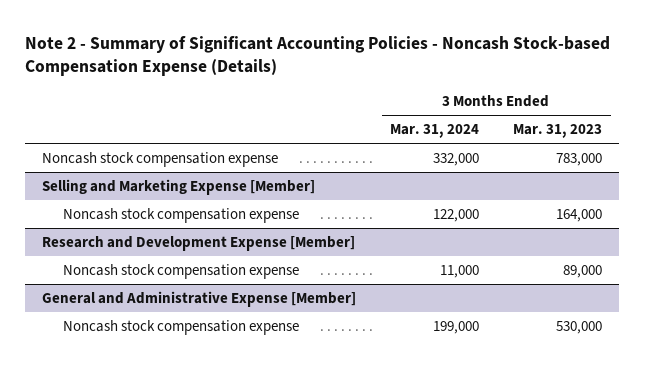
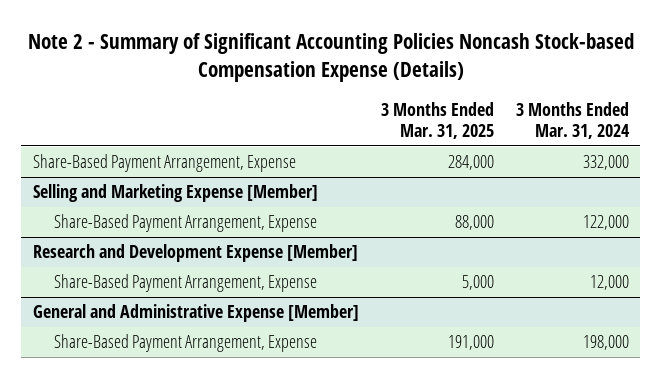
[25,35,611,77] Note 2 - Summary of Significant Accounting Policies - Noncash Stock-based Compensation Expense (Details) -> [27,33,634,82] Note 2 - Summary of Significant Accounting Policies Noncash Stock-based Compensation Expense (Details)
[513,124,603,139] Mar. 31, 2023 -> none
none -> [380,101,494,140] 3 Months Ended Mar. 31, 2025
[42,151,279,167] Noncash stock compensation expense -> [32,154,296,173] Share-Based Payment Arrangement, Expense
[63,207,300,223] Noncash stock compensation expense -> [54,214,318,233] Share-Based Payment Arrangement, Expense
[63,263,300,279] Noncash stock compensation expense -> none
none -> [54,274,318,293] Share-Based Payment Arrangement, Expense
[63,319,300,335] Noncash stock compensation expense -> none
none -> [54,334,318,353] Share-Based Payment Arrangement, Expense

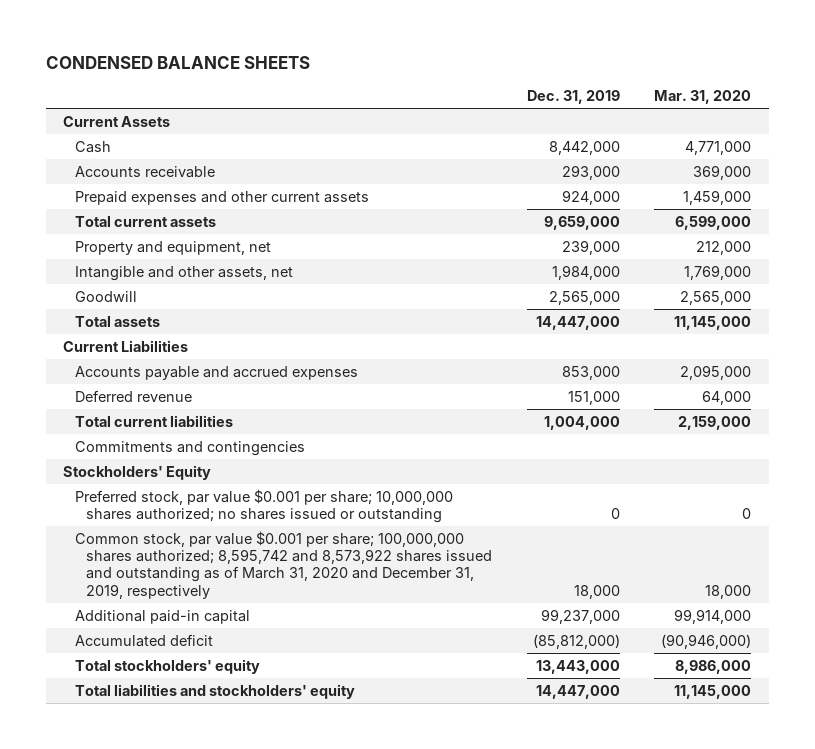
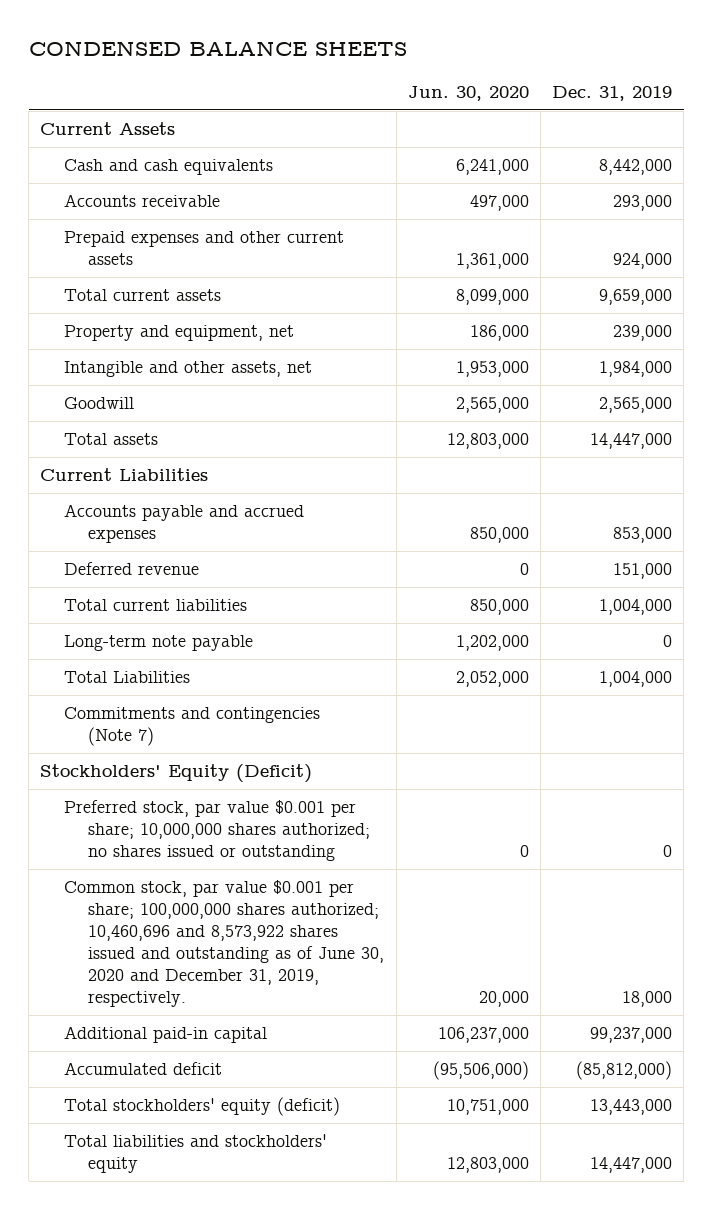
[654,90,752,105] Mar. 31, 2020 -> none
none -> [407,85,529,101] Jun. 30, 2020
[74,140,111,153] Cash -> [64,159,274,176] Cash and cash equivalents
none -> [64,635,254,652] Long-term note payable
none -> [64,671,191,684] Total Liabilities
[74,440,305,456] Commitments and contingencies -> [64,707,321,747] Commitments and contingencies (Note 7)
[63,464,212,480] Stockholders' Equity -> [40,764,313,784] Stockholders' Equity (Deficit)
[74,530,493,599] Common stock, par value $0.001 per share; 100,000,000 shares authorized; 8,595,742 and 8,573,922 shares issued and outstanding as of March 31, 2020 and December 31, 2019, respectively -> [64,880,385,1008] Common stock, par value $0.001 per share; 100,000,000 shares authorized; 10,460,696 and 8,573,922 shares issued and outstanding as of June 30, 2020 and December 31, 2019, respectively.
[74,658,260,674] Total stockholders' equity -> [64,1097,341,1117] Total stockholders' equity (deficit)

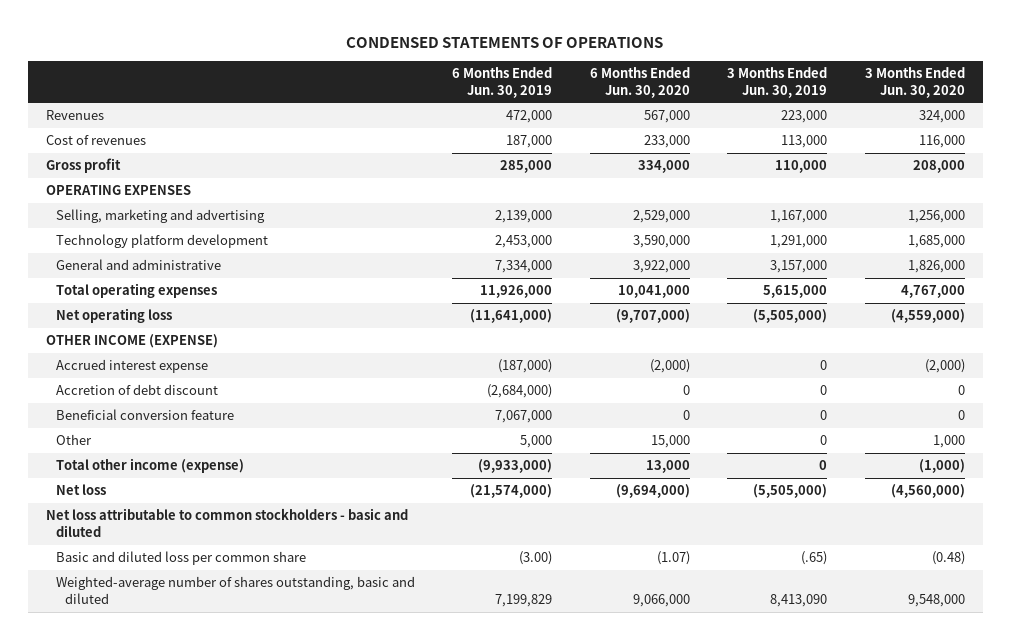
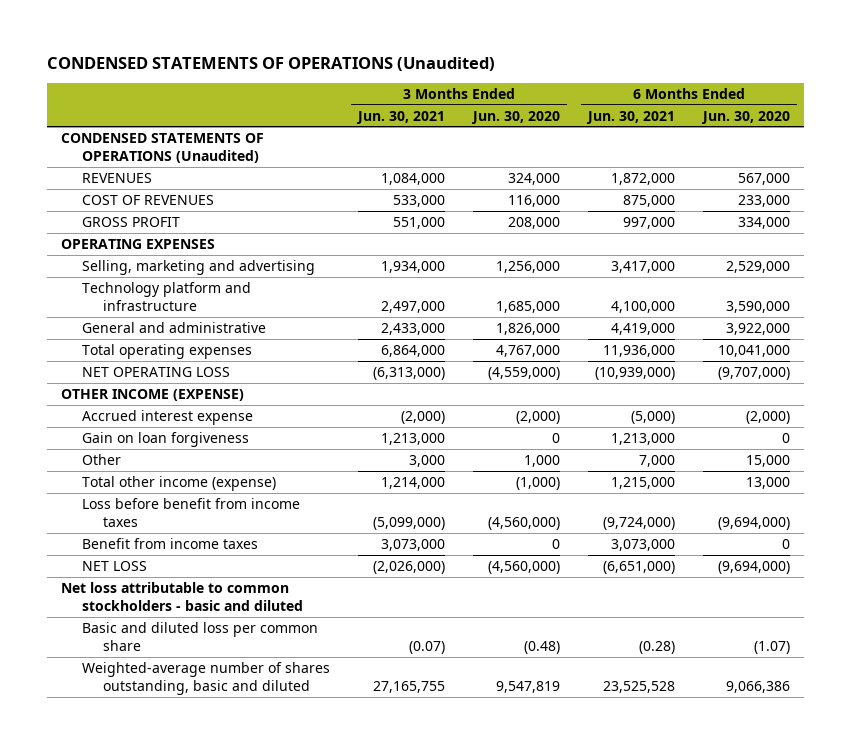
[346,36,664,48] CONDENSED STATEMENTS OF OPERATIONS -> [46,56,495,71] CONDENSED STATEMENTS OF OPERATIONS (Unaudited)
[452,67,553,98] 6 Months Ended Jun. 30, 2019 -> none
[727,67,828,98] 3 Months Ended Jun. 30, 2019 -> none
none -> [355,110,445,124] Jun. 30, 2021
none -> [586,110,676,124] Jun. 30, 2021
none -> [60,132,264,164] CONDENSED STATEMENTS OF OPERATIONS (Unaudited)
[46,110,105,121] Revenues -> [81,172,152,183] REVENUES
[46,135,147,146] Cost of revenues -> [81,194,214,205] COST OF REVENUES
[46,158,122,174] Gross profit -> [81,216,180,227] GROSS PROFIT
[55,234,268,249] Technology platform development -> [81,281,251,312] Technology platform and infrastructure
[55,308,172,324] Net operating loss -> [81,366,230,377] NET OPERATING LOSS
[55,384,218,396] Accretion of debt discount -> none
[55,409,234,421] Beneficial conversion feature -> none
none -> [81,431,249,447] Gain on loan forgiveness
none -> [81,497,300,528] Loss before benefit from income taxes
none -> [81,537,258,549] Benefit from income taxes
[55,484,106,496] Net loss -> [81,560,147,571] NET LOSS
[632,593,690,607] 9,066,000 -> [726,681,791,694] 9,066,386
[907,593,965,607] 9,548,000 -> [496,681,561,694] 9,547,819

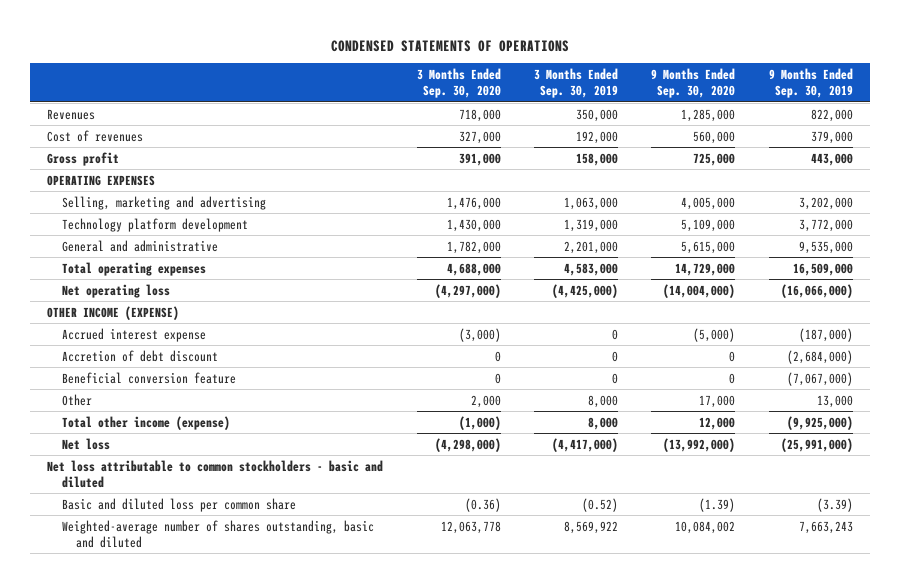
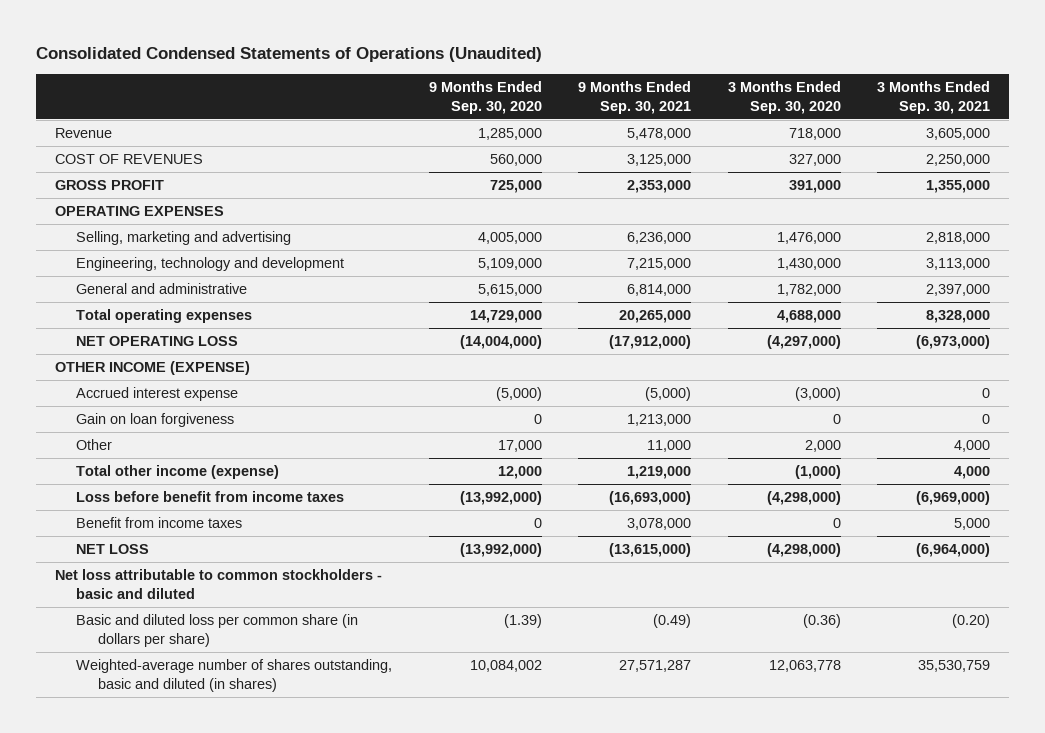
[331,39,570,52] CONDENSED STATEMENTS OF OPERATIONS -> [36,47,543,63] Consolidated Condensed Statements of Operations (Unaudited)
[534,68,619,99] 3 Months Ended Sep. 30, 2019 -> none
[768,68,853,99] 9 Months Ended Sep. 30, 2019 -> none
none -> [578,81,692,114] 9 Months Ended Sep. 30, 2021
none -> [877,81,991,114] 3 Months Ended Sep. 30, 2021
[47,108,96,120] Revenues -> [54,128,112,139] Revenue
[47,129,144,142] Cost of revenues -> [54,154,203,165] COST OF REVENUES
[47,151,120,166] Gross profit -> [54,180,164,191] GROSS PROFIT
[61,217,248,232] Technology platform development -> [76,257,345,272] Engineering, technology and development
[61,283,170,298] Net operating loss -> [76,336,239,347] NET OPERATING LOSS
[61,349,218,362] Accretion of debt discount -> none
[61,371,236,384] Beneficial conversion feature -> none
none -> [76,413,235,428] Gain on loan forgiveness
none -> [76,491,345,503] Loss before benefit from income taxes
none -> [76,517,243,529] Benefit from income taxes
[61,437,110,450] Net loss -> [76,544,150,555] NET LOSS
[61,497,296,512] Basic and diluted loss per common share -> [76,614,359,647] Basic and diluted loss per common share (in dollars per share)
[61,519,374,548] Weighted-average number of shares outstanding, basic and diluted -> [76,659,393,692] Weighted-average number of shares outstanding, basic and diluted (in shares)

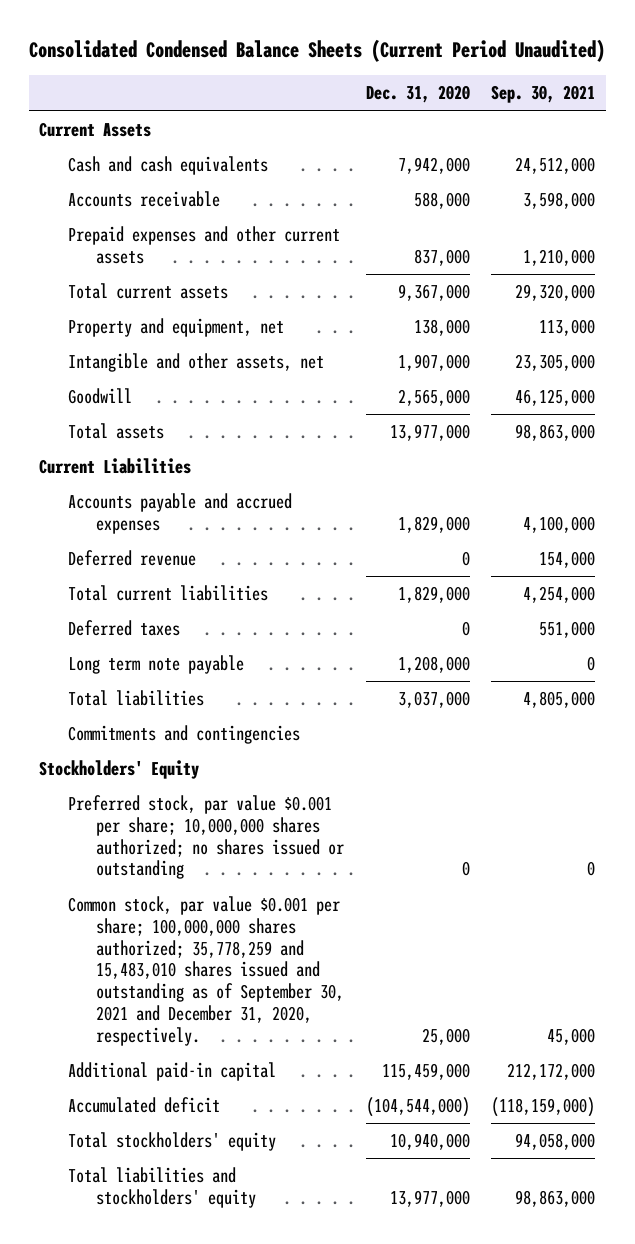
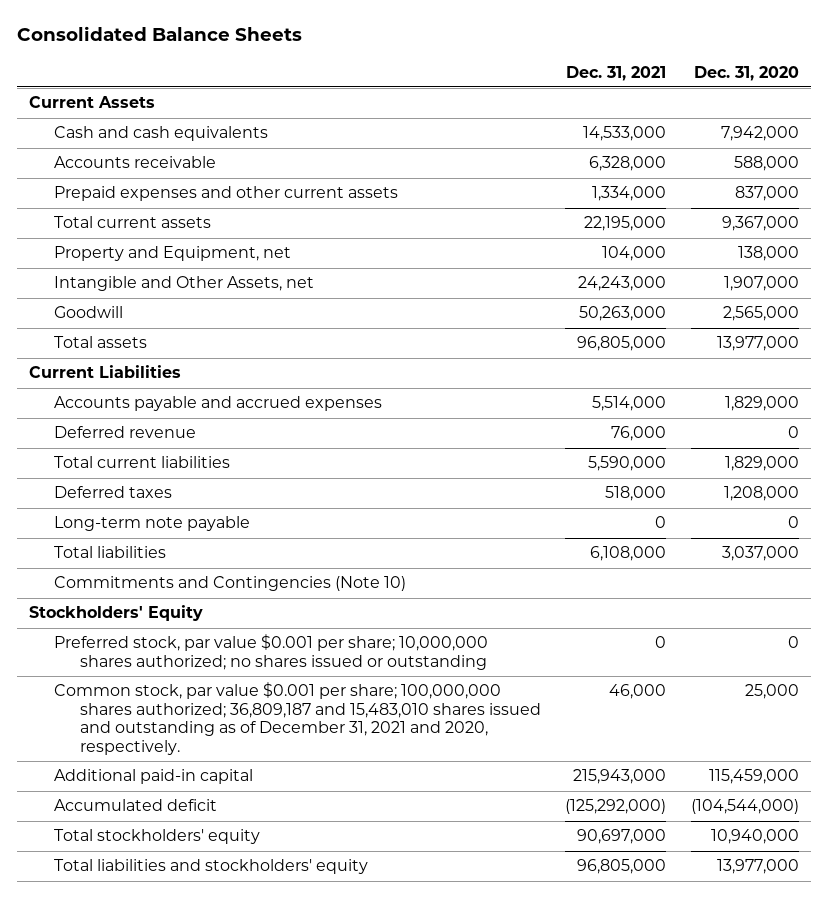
[28,38,605,62] Consolidated Condensed Balance Sheets (Current Period Unaudited) -> [16,26,302,42] Consolidated Balance Sheets
[491,85,596,104] Sep. 30, 2021 -> none
none -> [566,65,667,81] Dec. 31, 2021
[67,318,284,338] Property and equipment, net -> [54,246,292,262] Property and Equipment, net
[67,353,324,373] Intangible and other assets, net -> [54,276,315,292] Intangible and Other Assets, net
[461,621,470,637] 0 -> [723,486,799,502] 1,208,000
[67,655,244,675] Long term note payable -> [54,516,251,532] Long-term note payable
[397,656,470,674] 1,208,000 -> [787,516,799,529] 0
[67,725,300,745] Commitments and contingencies -> [54,576,407,592] Commitments and Contingencies (Note 10)
[67,896,345,1046] Common stock, par value $0.001 per share; 100,000,000 shares authorized; 35,778,259 and 15,483,010 shares issued and outstanding as of September 30, 2021 and December 31, 2020, respectively. -> [54,682,541,755] Common stock, par value $0.001 per share; 100,000,000 shares authorized; 36,809,187 and 15,483,010 shares issued and outstanding as of December 31, 2021 and 2020, respectively.

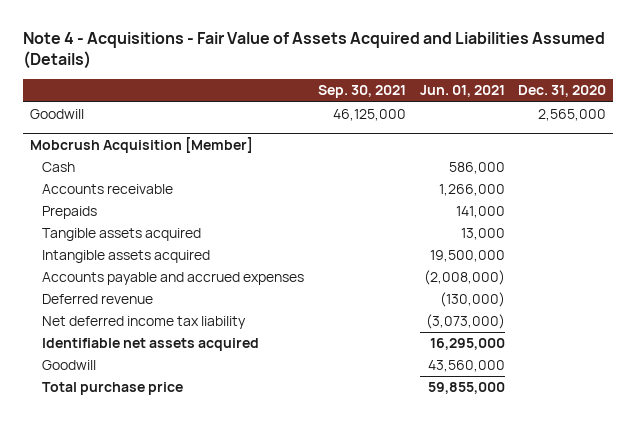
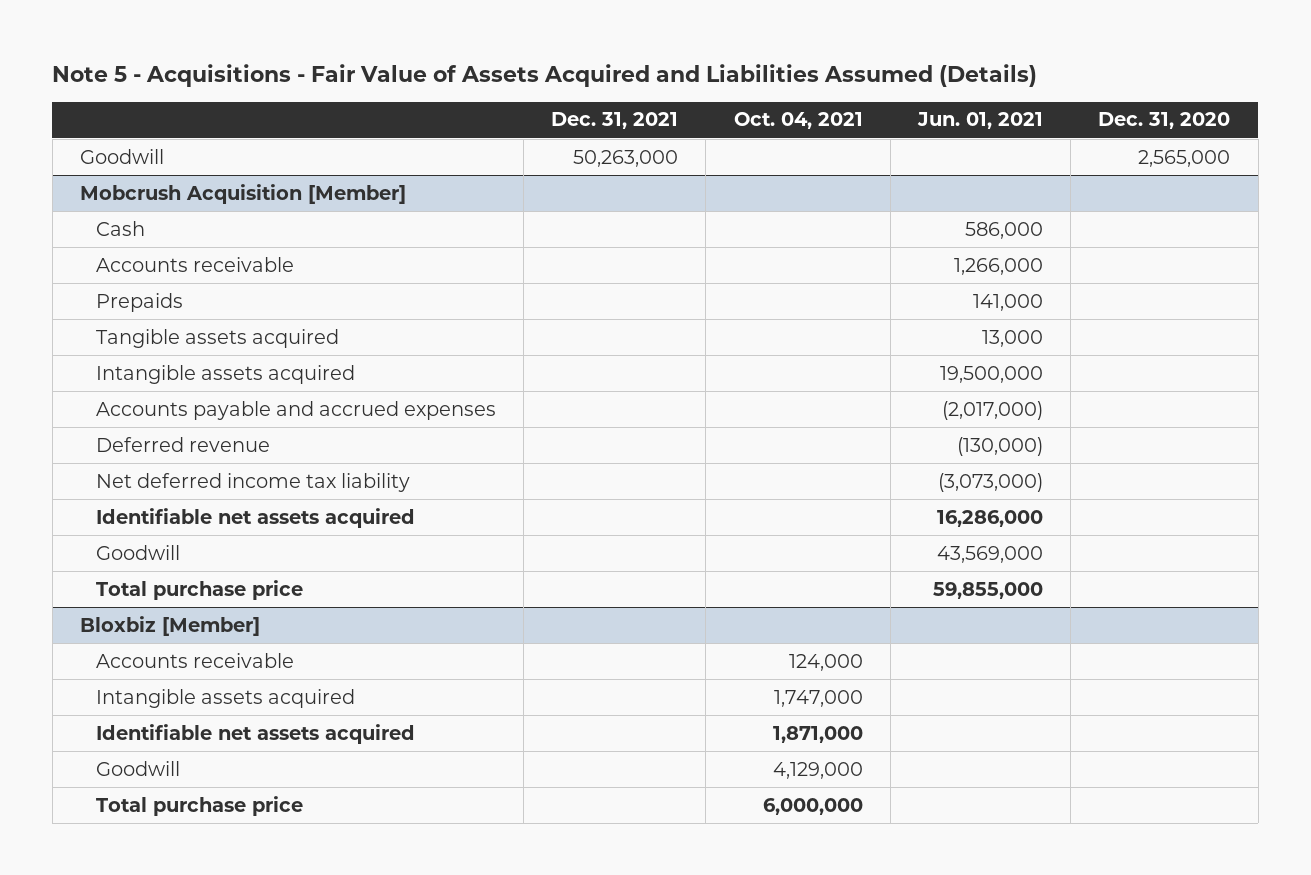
[22,31,605,70] Note 4 - Acquisitions - Fair Value of Assets Acquired and Liabilities Assumed (Details) -> [52,64,1038,88] Note 5 - Acquisitions - Fair Value of Assets Acquired and Liabilities Assumed (Details)
[317,85,406,99] Sep. 30, 2021 -> none
none -> [551,112,679,130] Dec. 31, 2021
none -> [733,112,863,130] Oct. 04, 2021
[423,270,505,286] (2,008,000) -> [942,400,1044,420] (2,017,000)
[429,338,505,351] 16,295,000 -> [937,509,1044,527] 16,286,000
[427,360,505,373] 43,560,000 -> [937,545,1044,563] 43,569,000
none -> [80,615,261,636] Bloxbiz [Member]
none -> [95,652,294,668] Accounts receivable
none -> [95,688,355,708] Intangible assets acquired
none -> [95,723,415,744] Identifiable net assets acquired
none -> [95,760,180,776] Goodwill
none -> [95,795,303,816] Total purchase price

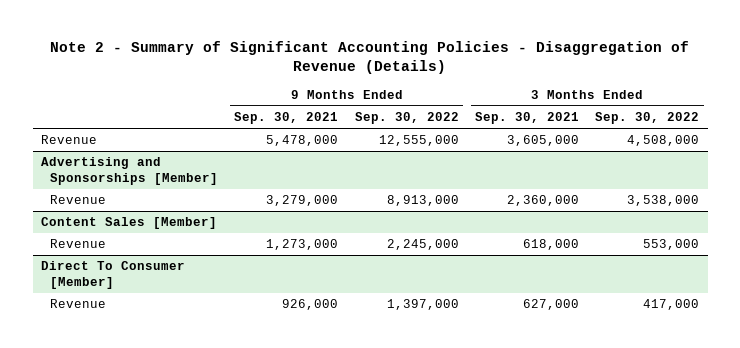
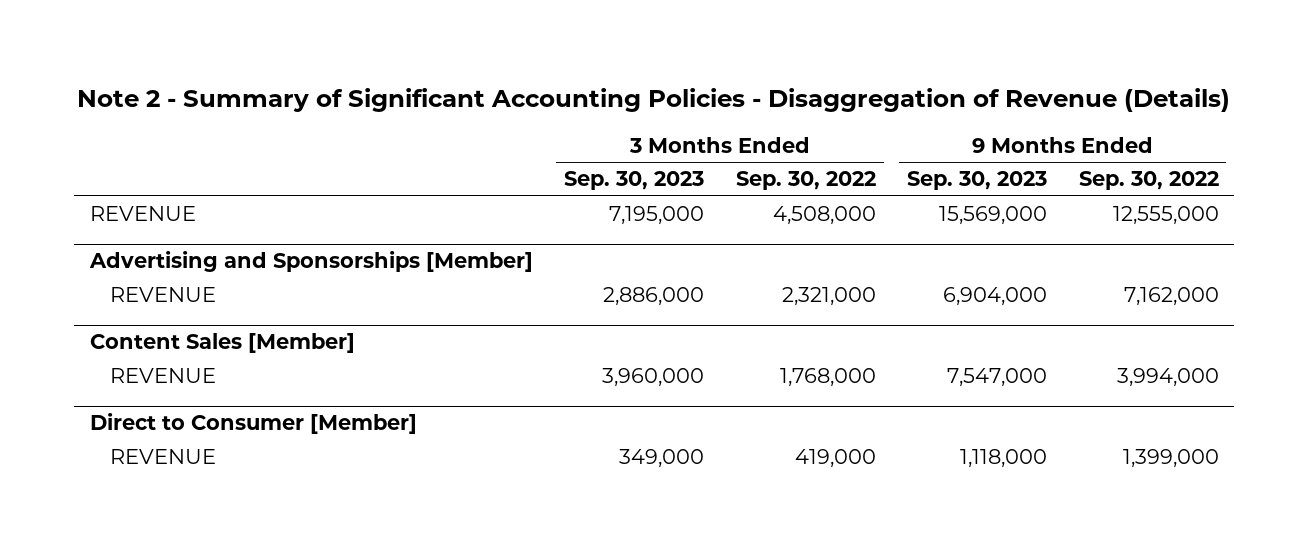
[234,112,339,125] Sep. 30, 2021 -> none
[475,112,580,125] Sep. 30, 2021 -> none
none -> [564,171,705,191] Sep. 30, 2023
none -> [907,171,1048,191] Sep. 30, 2023
[40,135,97,145] Revenue -> [89,206,196,222] REVENUE
[49,195,106,205] Revenue -> [110,287,217,303] REVENUE
[386,195,459,207] 8,913,000 -> [1123,287,1219,307] 7,162,000
[627,195,700,207] 3,538,000 -> [781,287,876,307] 2,321,000
[49,239,106,249] Revenue -> [110,368,217,384] REVENUE
[386,239,459,251] 2,245,000 -> [1116,368,1219,388] 3,994,000
[643,239,700,251] 553,000 -> [779,368,876,388] 1,768,000
[40,261,185,290] Direct To Consumer [Member] -> [89,413,417,435] Direct to Consumer [Member]
[49,299,106,309] Revenue -> [110,449,217,465] REVENUE
[386,299,459,311] 1,397,000 -> [1122,449,1219,469] 1,399,000
[643,299,700,311] 417,000 -> [794,449,876,469] 419,000

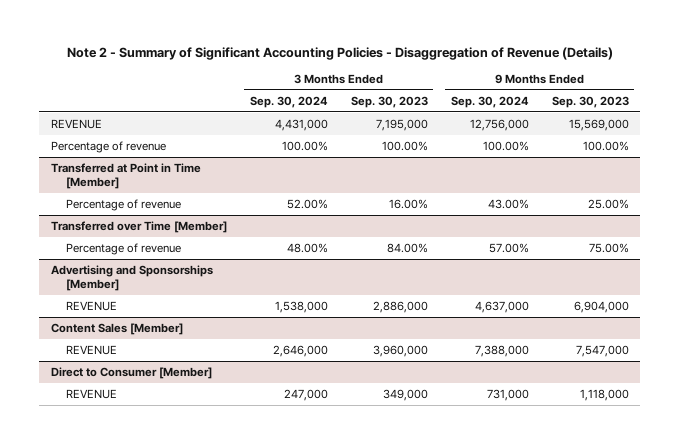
[735,171,876,191] Sep. 30, 2022 -> none
[1078,171,1219,191] Sep. 30, 2022 -> none
none -> [249,95,328,108] Sep. 30, 2024
none -> [450,95,529,108] Sep. 30, 2024
none -> [50,140,166,153] Percentage of revenue
none -> [50,162,201,190] Transferred at Point in Time [Member]
none -> [66,198,182,211] Percentage of revenue
none -> [50,220,227,233] Transferred over Time [Member]
none -> [66,242,182,255] Percentage of revenue

